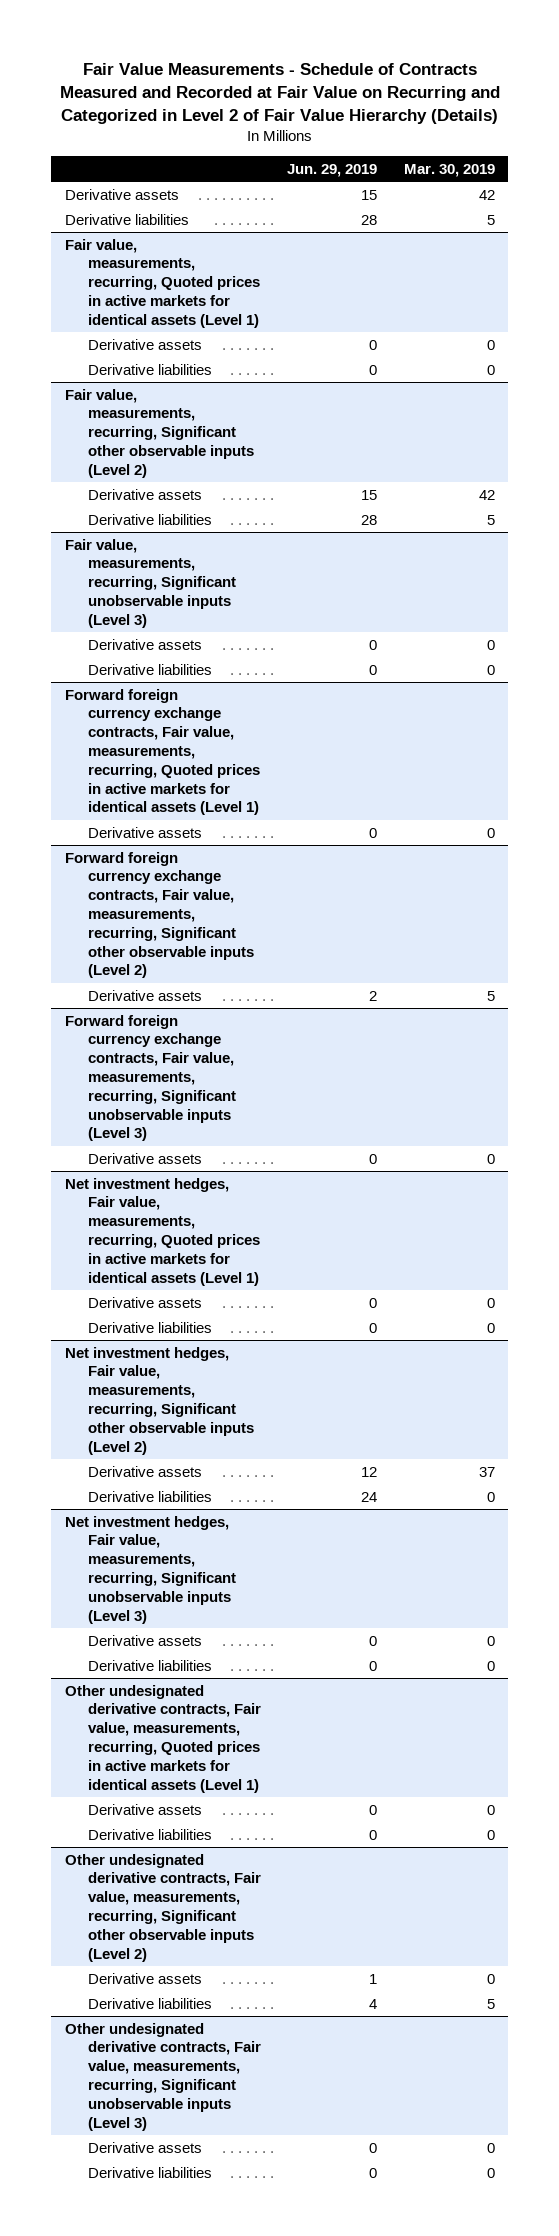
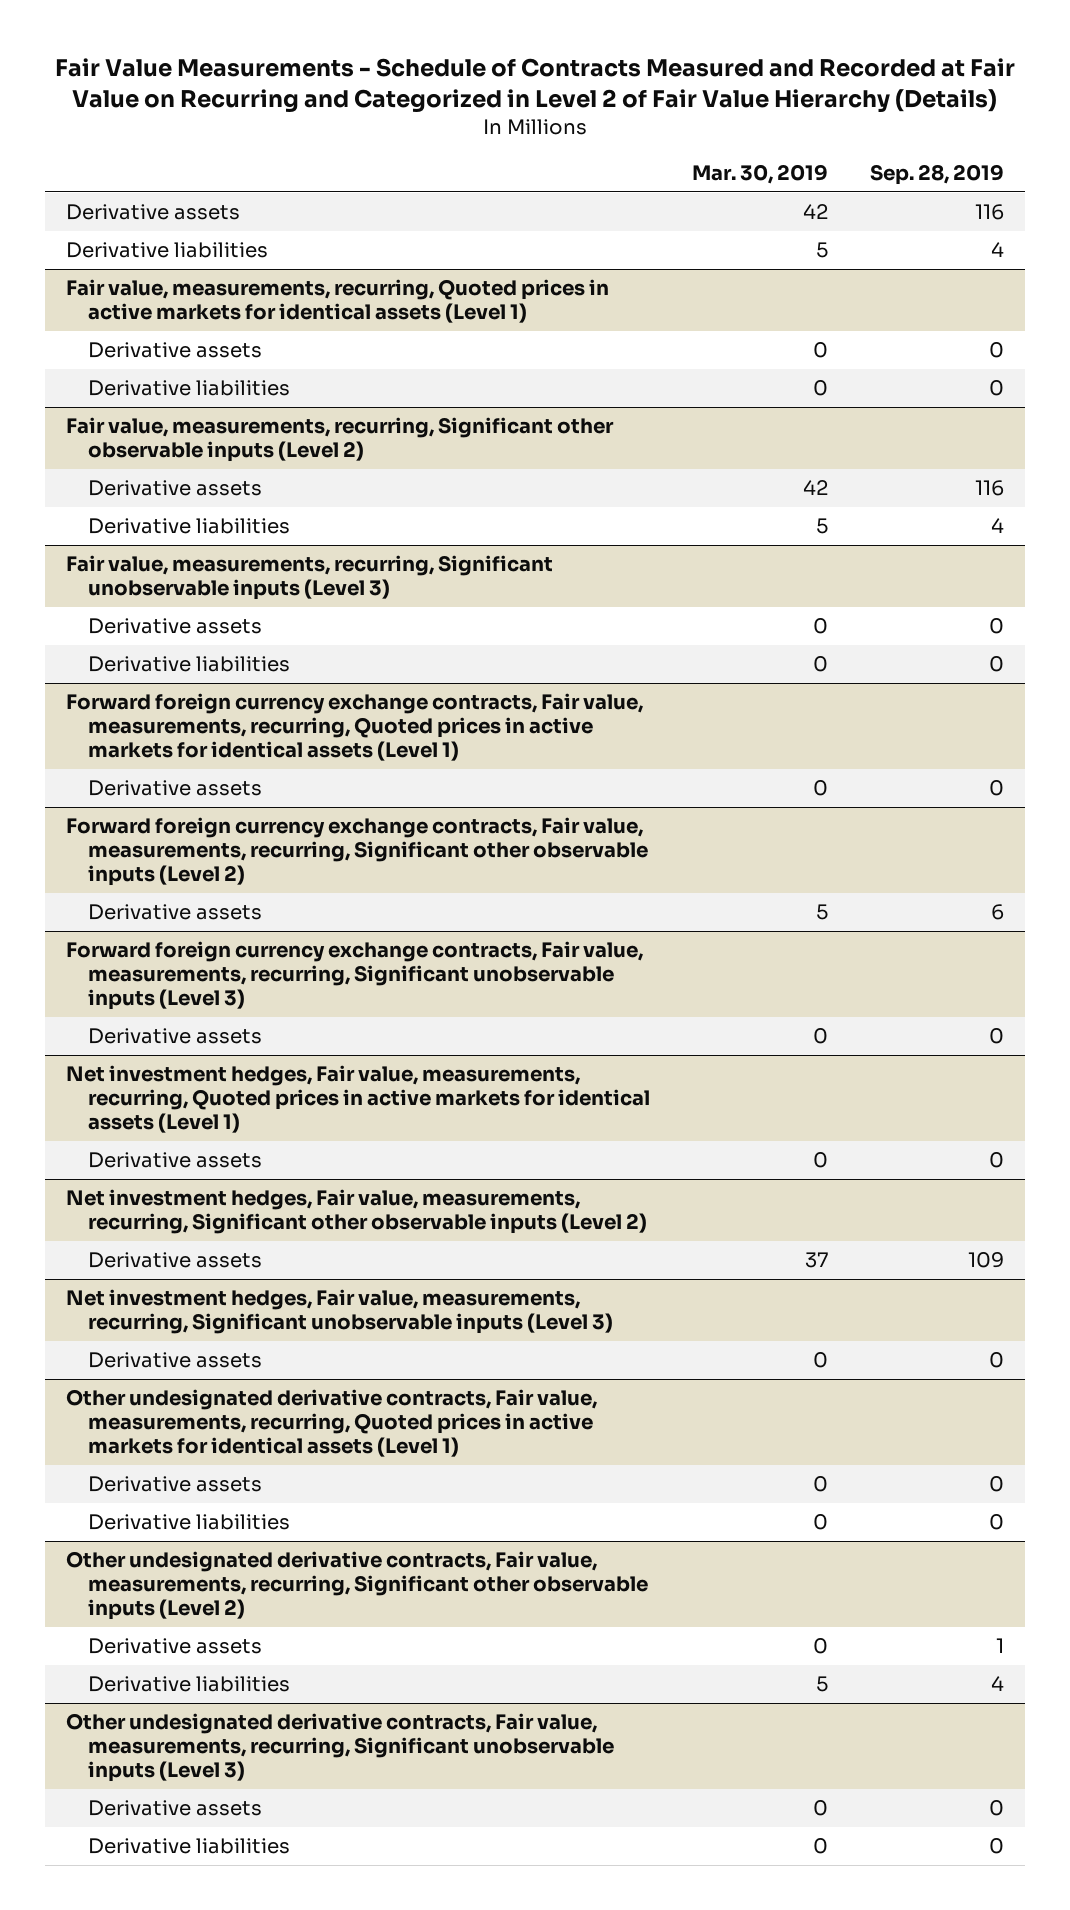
[287,163,378,177] Jun. 29, 2019 -> none
none -> [870,164,1005,186] Sep. 28, 2019
[87,1321,212,1333] Derivative liabilities -> none
[87,1490,212,1502] Derivative liabilities -> none
[87,1659,212,1671] Derivative liabilities -> none

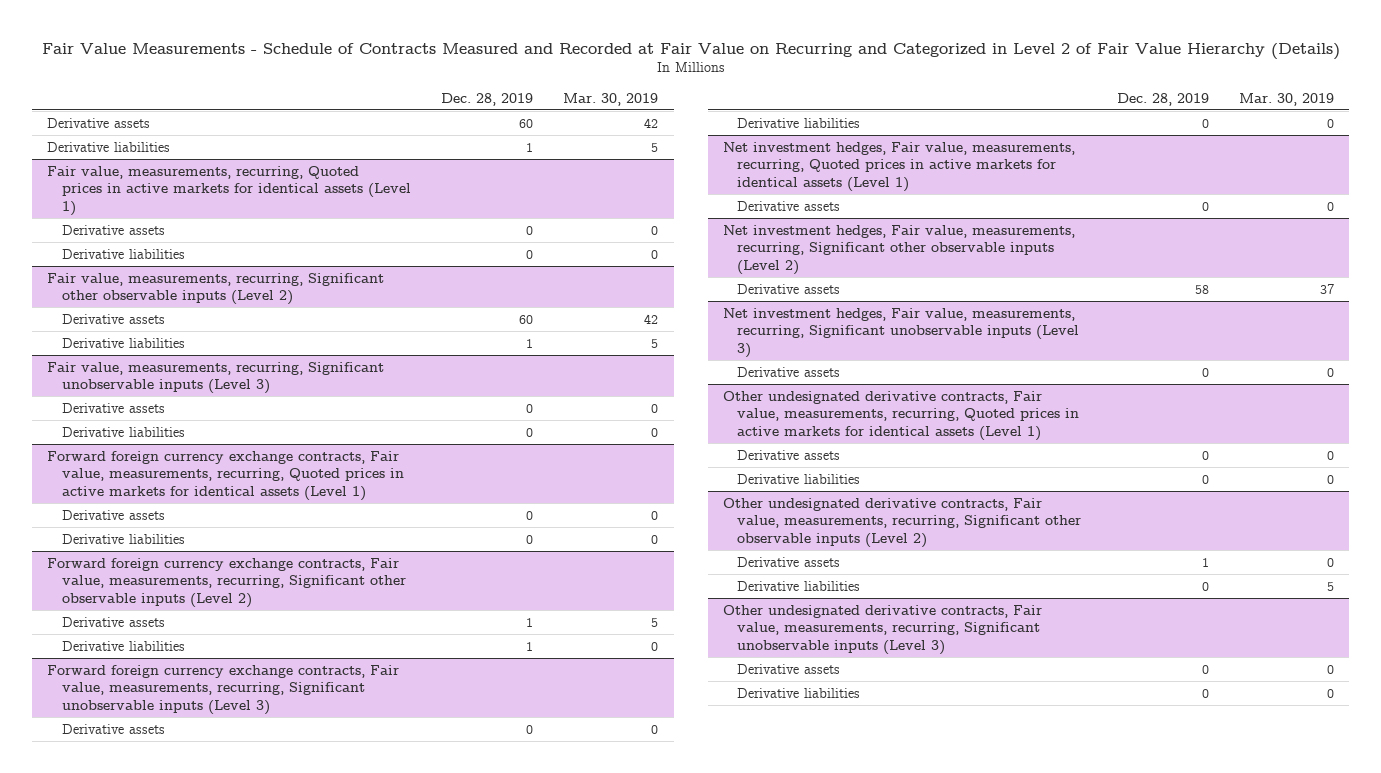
[870,164,1005,186] Sep. 28, 2019 -> none
none -> [440,92,533,106] Dec. 28, 2019
none -> [61,533,185,544] Derivative liabilities
none -> [61,640,185,651] Derivative liabilities
none -> [737,117,861,128] Derivative liabilities

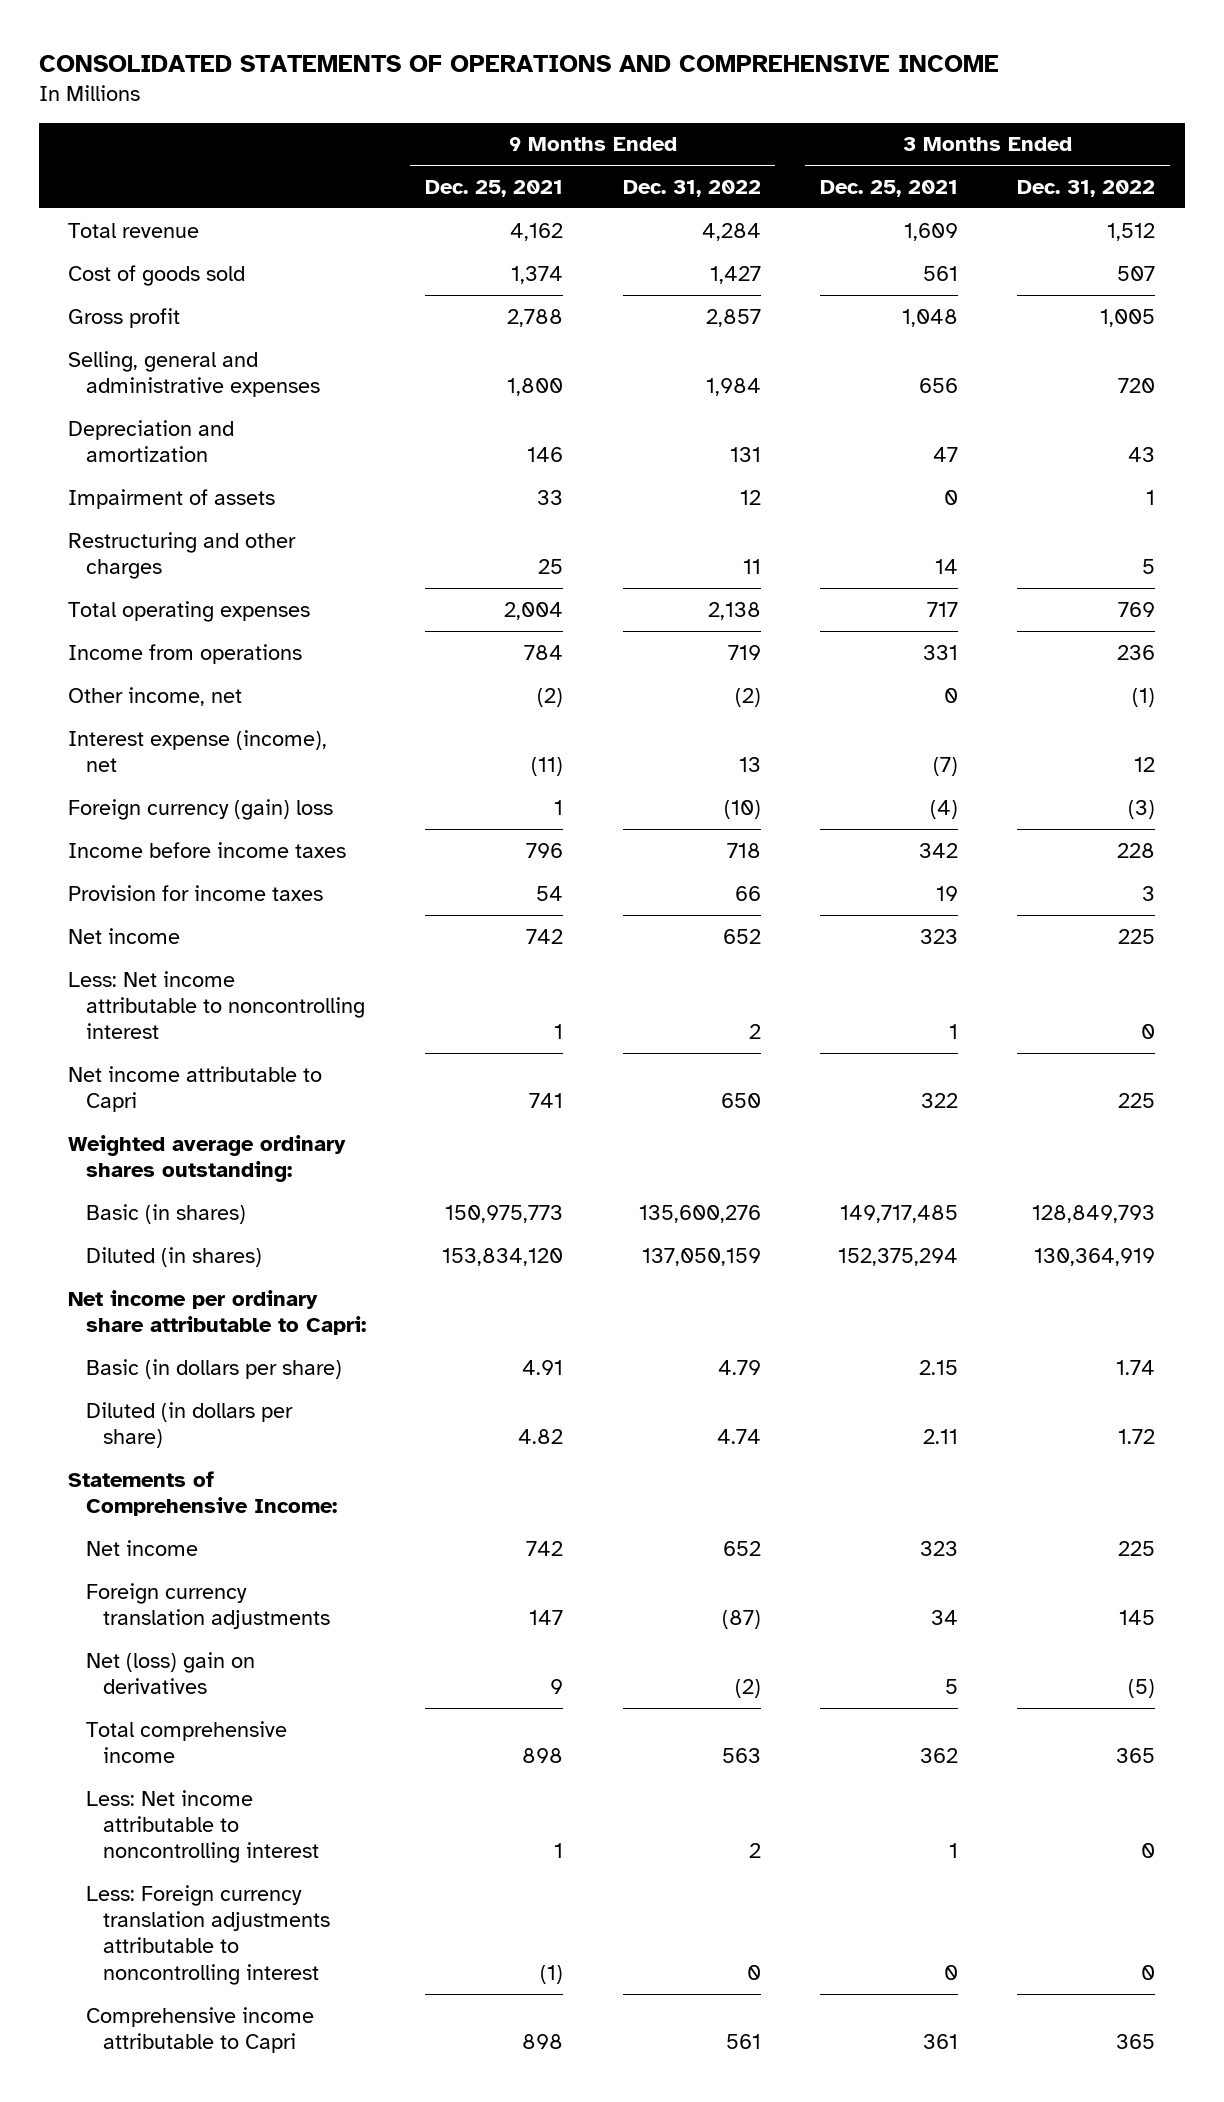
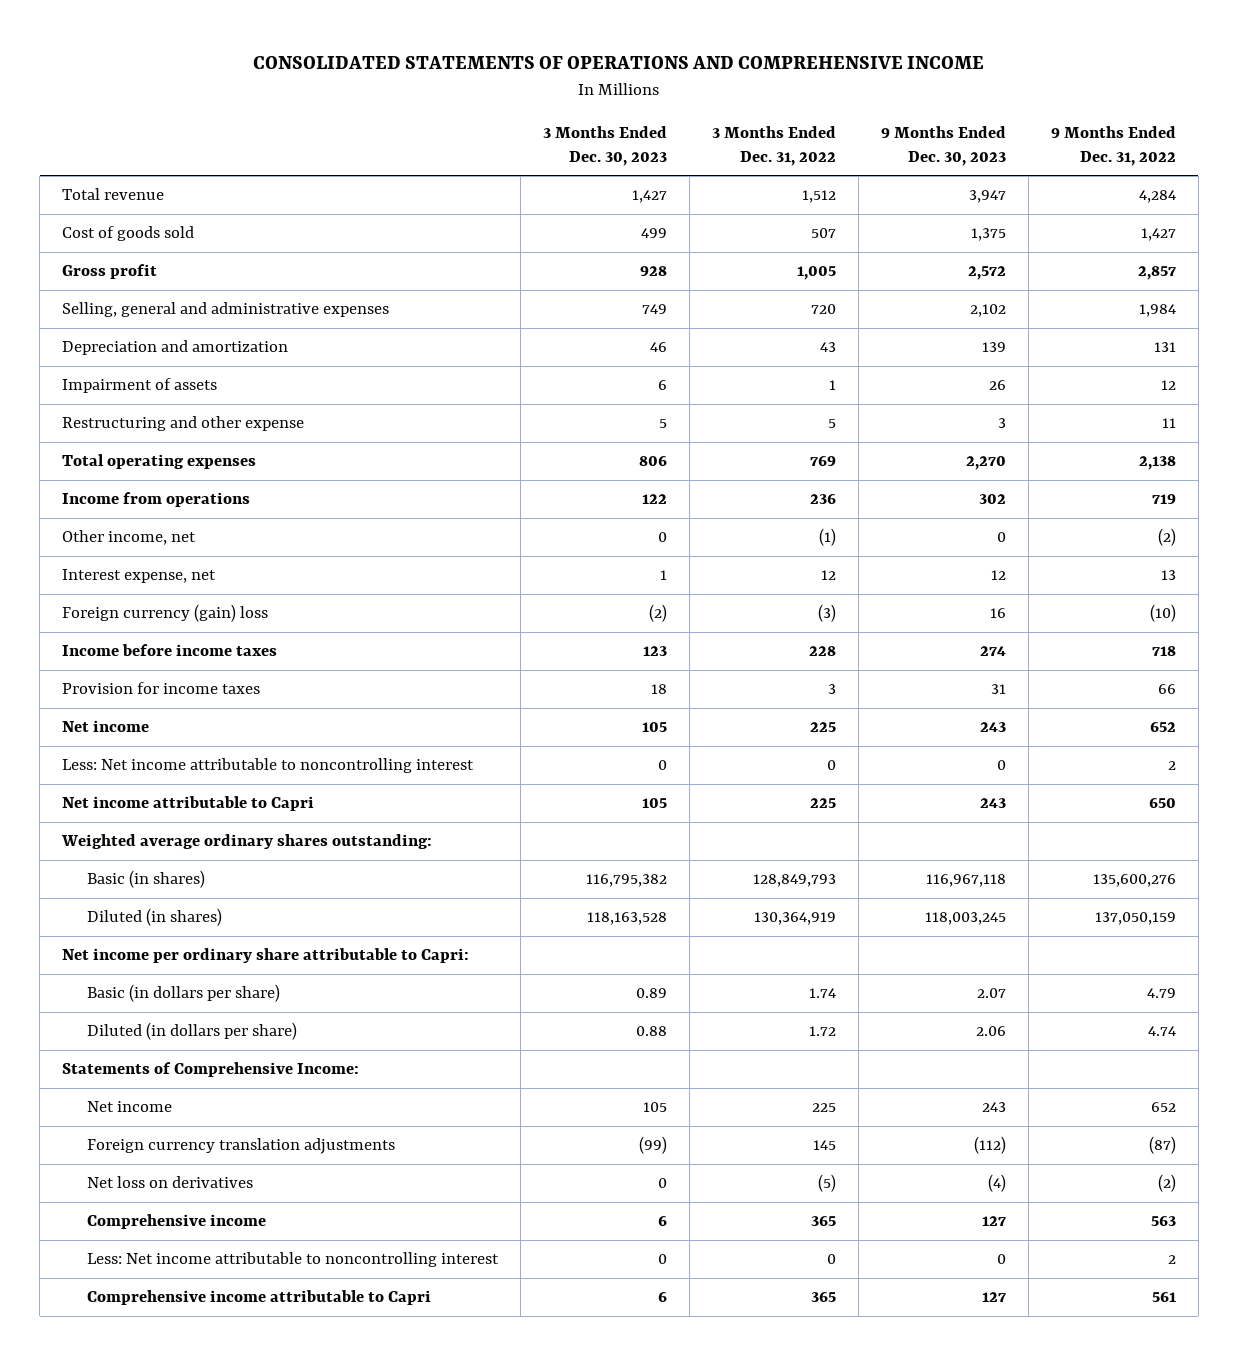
[425,179,564,197] Dec. 25, 2021 -> none
[819,179,958,197] Dec. 25, 2021 -> none
none -> [542,126,667,166] 3 Months Ended Dec. 30, 2023
none -> [880,126,1006,166] 9 Months Ended Dec. 30, 2023
[68,531,297,579] Restructuring and other charges -> [62,416,305,432] Restructuring and other expense
[68,729,328,772] Interest expense (income), net -> [62,569,217,584] Interest expense, net
[85,1651,255,1694] Net (loss) gain on derivatives -> [86,1176,253,1189] Net loss on derivatives
[85,1720,287,1763] Total comprehensive income -> [86,1214,266,1230] Comprehensive income
[85,1884,330,1985] Less: Foreign currency translation adjustments attributable to noncontrolling interest -> none

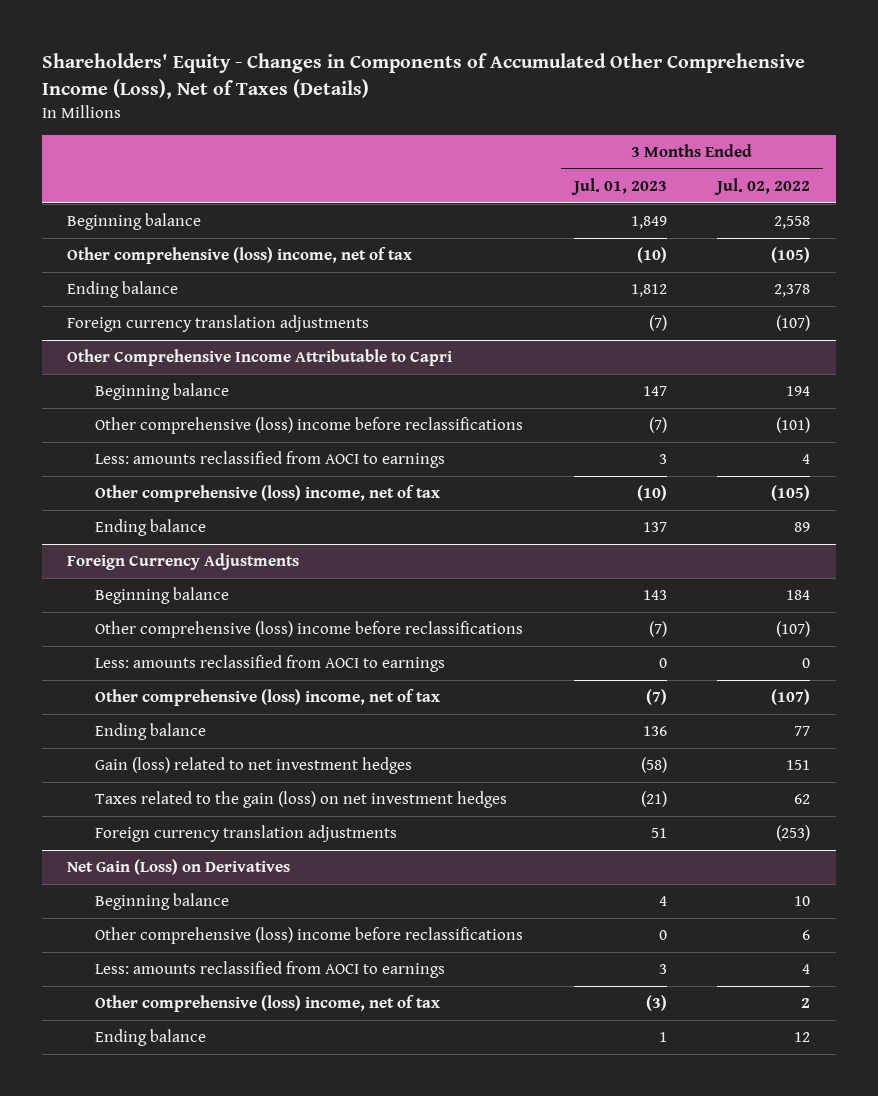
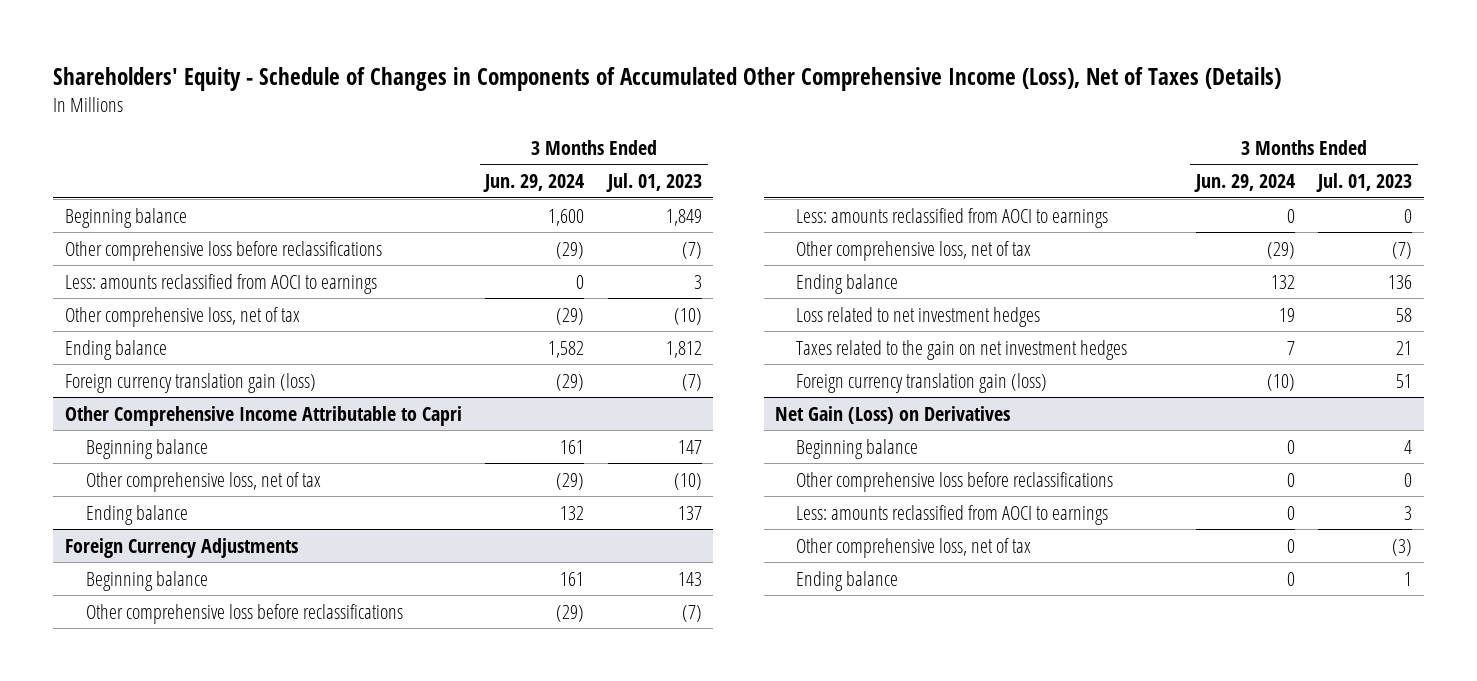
[41,53,805,99] Shareholders' Equity - Changes in Components of Accumulated Other Comprehensive Income (Loss), Net of Taxes (Details) -> [53,66,1282,91] Shareholders' Equity - Schedule of Changes in Components of Accumulated Other Comprehensive Income (Loss), Net of Taxes (Details)
[714,178,811,196] Jul. 02, 2022 -> none
none -> [483,174,585,193] Jun. 29, 2024
none -> [65,240,383,261] Other comprehensive loss before reclassifications
none -> [65,273,378,294] Less: amounts reclassified from AOCI to earnings
[67,247,413,265] Other comprehensive (loss) income, net of tax -> [65,306,301,327] Other comprehensive loss, net of tax
[67,315,370,333] Foreign currency translation adjustments -> [65,372,317,393] Foreign currency translation gain (loss)
[94,417,523,435] Other comprehensive (loss) income before reclassifications -> none
[94,451,445,469] Less: amounts reclassified from AOCI to earnings -> none
[94,485,440,503] Other comprehensive (loss) income, net of tax -> [85,471,321,492] Other comprehensive loss, net of tax
[94,621,523,639] Other comprehensive (loss) income before reclassifications -> [85,603,403,624] Other comprehensive loss before reclassifications
[94,689,440,707] Other comprehensive (loss) income, net of tax -> [795,240,1031,261] Other comprehensive loss, net of tax
[94,757,412,775] Gain (loss) related to net investment hedges -> [795,306,1040,327] Loss related to net investment hedges
[640,757,667,774] (58) -> [1395,307,1412,322] 58
[94,791,507,809] Taxes related to the gain (loss) on net investment hedges -> [795,339,1127,360] Taxes related to the gain on net investment hedges
[640,791,667,808] (21) -> [1395,340,1412,355] 21
[94,825,397,843] Foreign currency translation adjustments -> [795,372,1047,393] Foreign currency translation gain (loss)
[94,927,523,945] Other comprehensive (loss) income before reclassifications -> [795,471,1113,492] Other comprehensive loss before reclassifications
[94,995,440,1013] Other comprehensive (loss) income, net of tax -> [795,537,1031,558] Other comprehensive loss, net of tax

